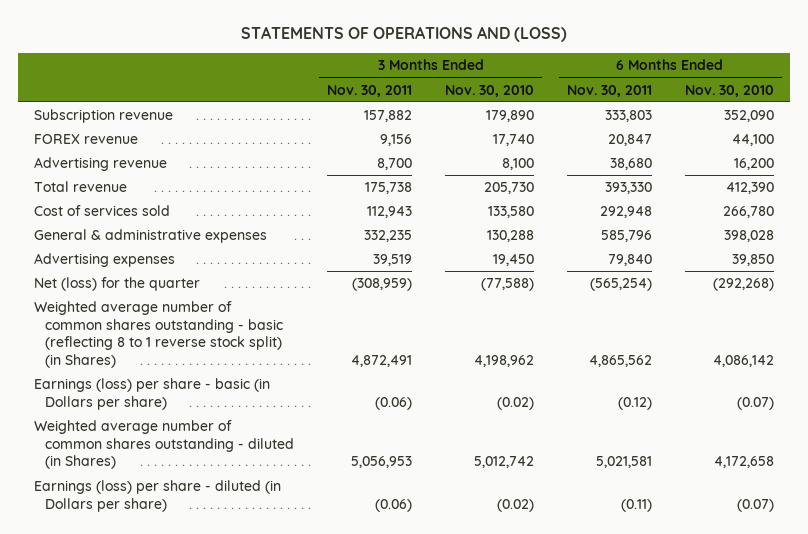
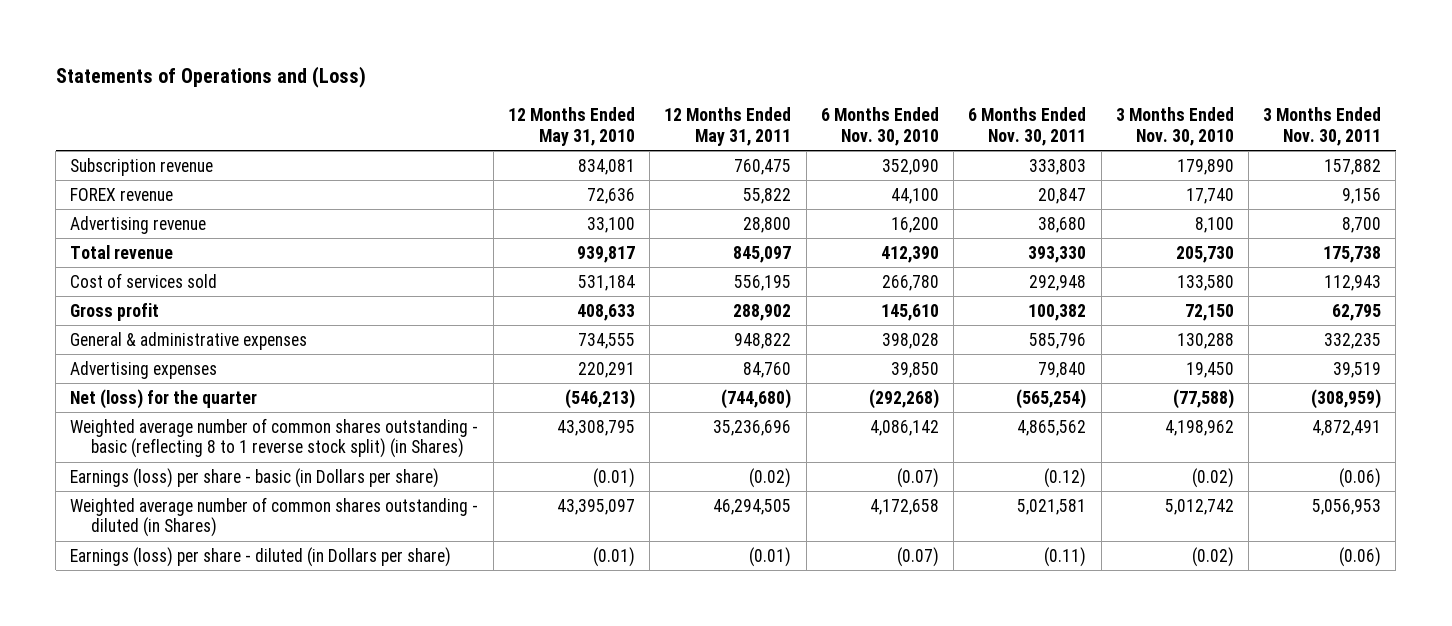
[240,26,567,43] STATEMENTS OF OPERATIONS AND (LOSS) -> [55,65,366,88] Statements of Operations and (Loss)
none -> [507,107,635,146] 12 Months Ended May 31, 2010
none -> [664,107,792,146] 12 Months Ended May 31, 2011
none -> [70,302,160,321] Gross profit

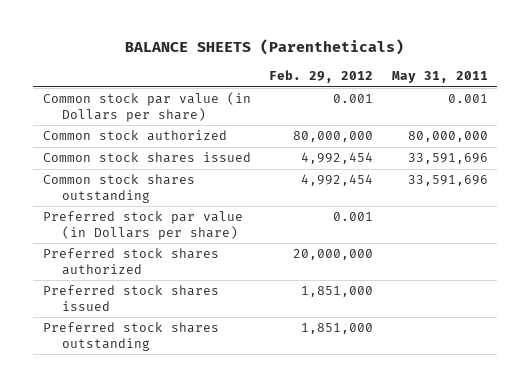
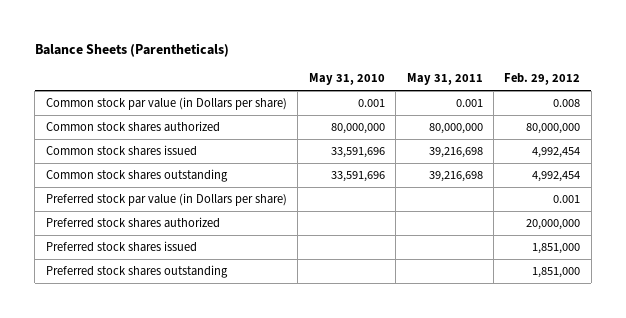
[125,39,405,56] BALANCE SHEETS (Parentheticals) -> [34,42,229,57] Balance Sheets (Parentheticals)
none -> [308,73,385,86] May 31, 2010
[333,94,374,104] 0.001 -> [553,99,581,108] 0.008
[42,130,227,142] Common stock authorized -> [45,121,220,133] Common stock shares authorized
[408,153,489,165] 33,591,696 -> [428,147,483,159] 39,216,698
[408,175,489,187] 33,591,696 -> [428,171,483,183] 39,216,698

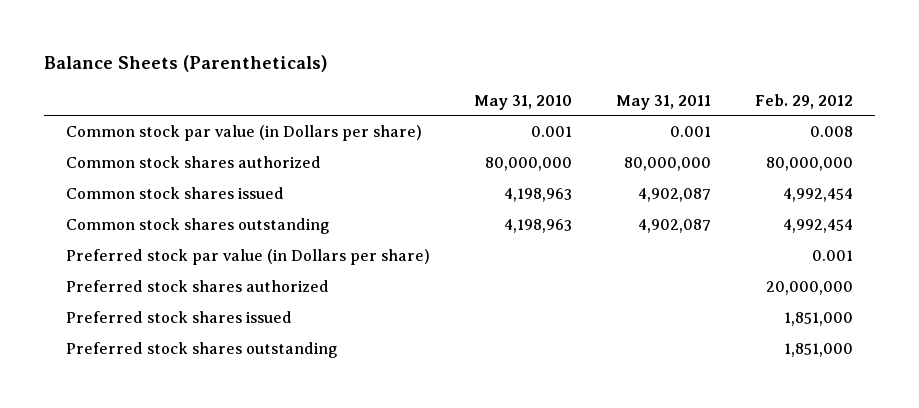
[330,147,385,159] 33,591,696 -> [503,187,572,202] 4,198,963
[428,147,483,159] 39,216,698 -> [638,187,712,202] 4,902,087
[330,171,385,183] 33,591,696 -> [503,218,572,233] 4,198,963
[428,171,483,183] 39,216,698 -> [638,218,712,233] 4,902,087

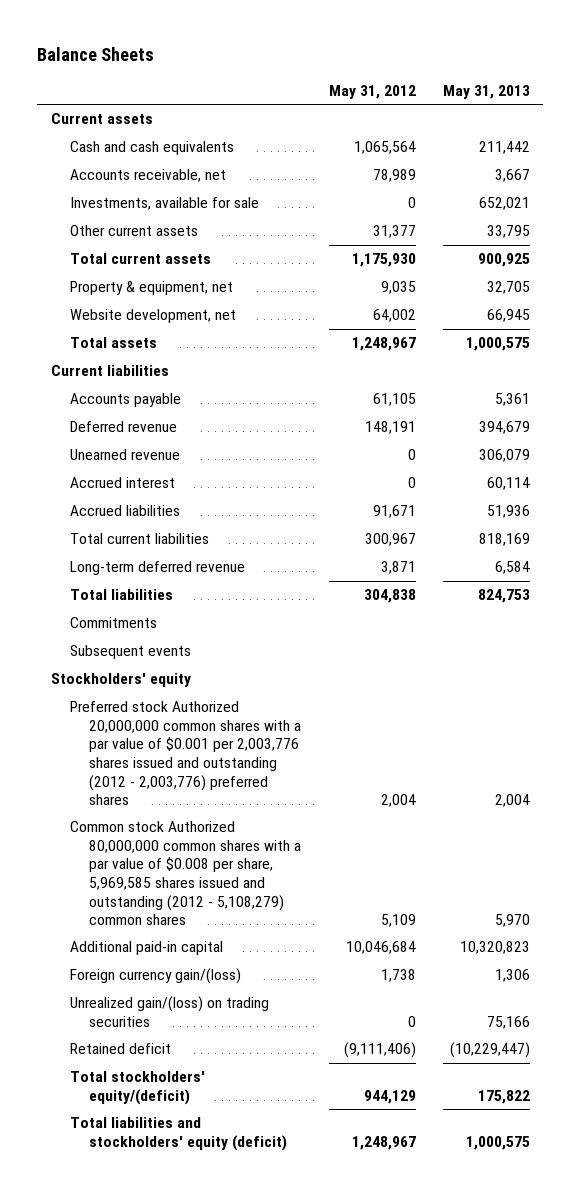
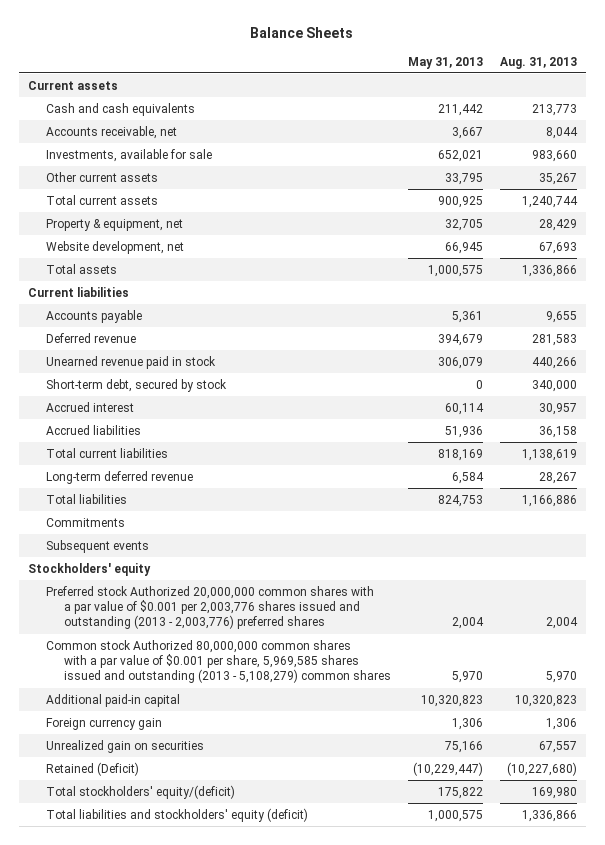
[328,84,416,99] May 31, 2012 -> none
none -> [500,56,578,69] Aug. 31, 2013
[70,449,181,461] Unearned revenue -> [45,355,216,369] Unearned revenue paid in stock
none -> [45,378,227,392] Short-term debt, secured by stock
[70,701,302,806] Preferred stock Authorized 20,000,000 common shares with a par value of $0.001 per 2,003,776 shares issued and outstanding (2012 - 2,003,776) preferred shares -> [45,585,374,630] Preferred stock Authorized 20,000,000 common shares with a par value of $0.001 per 2,003,776 shares issued and outstanding (2013 - 2,003,776) preferred shares
[70,821,302,926] Common stock Authorized 80,000,000 common shares with a par value of $0.008 per share, 5,969,585 shares issued and outstanding (2012 - 5,108,279) common shares -> [45,639,391,684] Common stock Authorized 80,000,000 common shares with a par value of $0.001 per share, 5,969,585 shares issued and outstanding (2013 - 5,108,279) common shares
[70,968,242,985] Foreign currency gain/(loss) -> [45,717,162,730] Foreign currency gain
[70,996,270,1027] Unrealized gain/(loss) on trading securities -> [45,739,204,753] Unrealized gain on securities
[70,1043,172,1055] Retained deficit -> [45,761,139,776] Retained (Deficit)

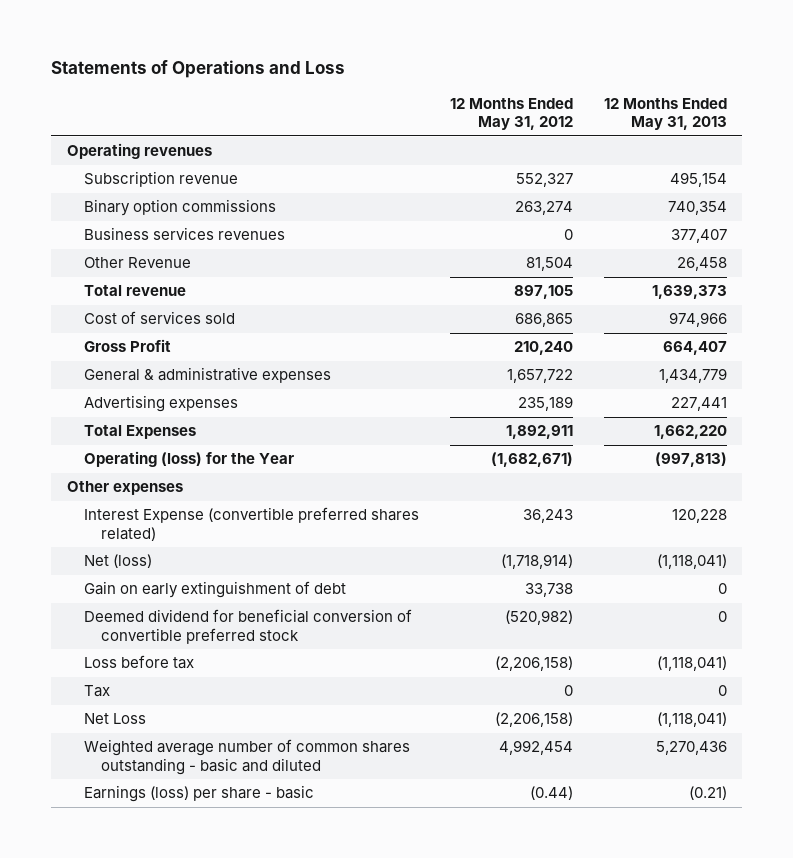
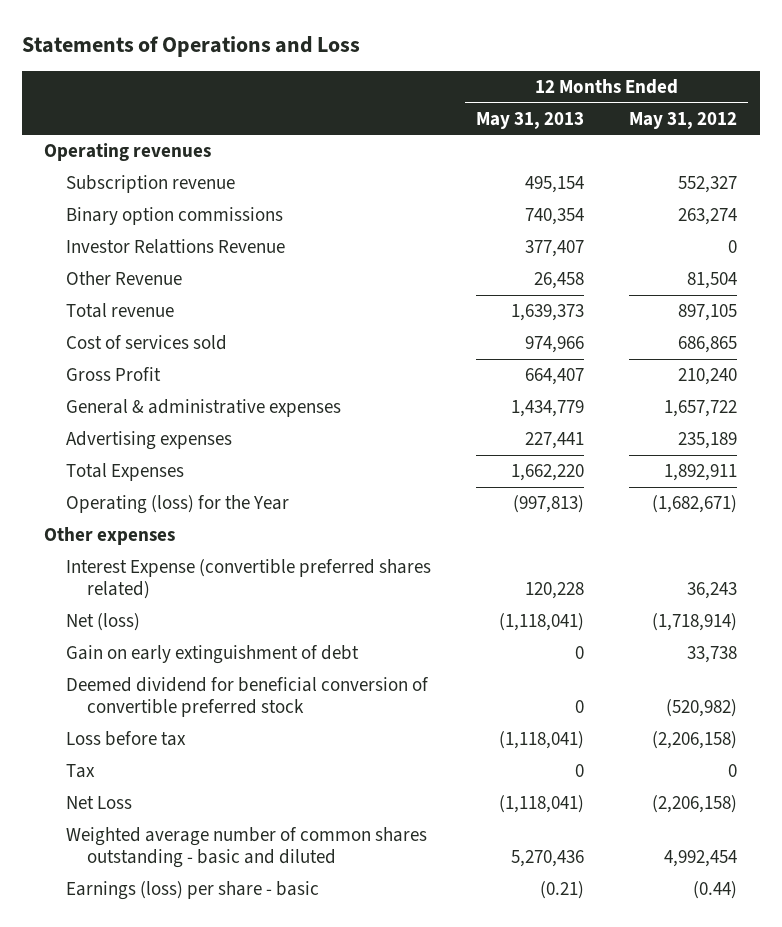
[83,227,285,241] Business services revenues -> [65,239,285,255] Investor Relattions Revenue

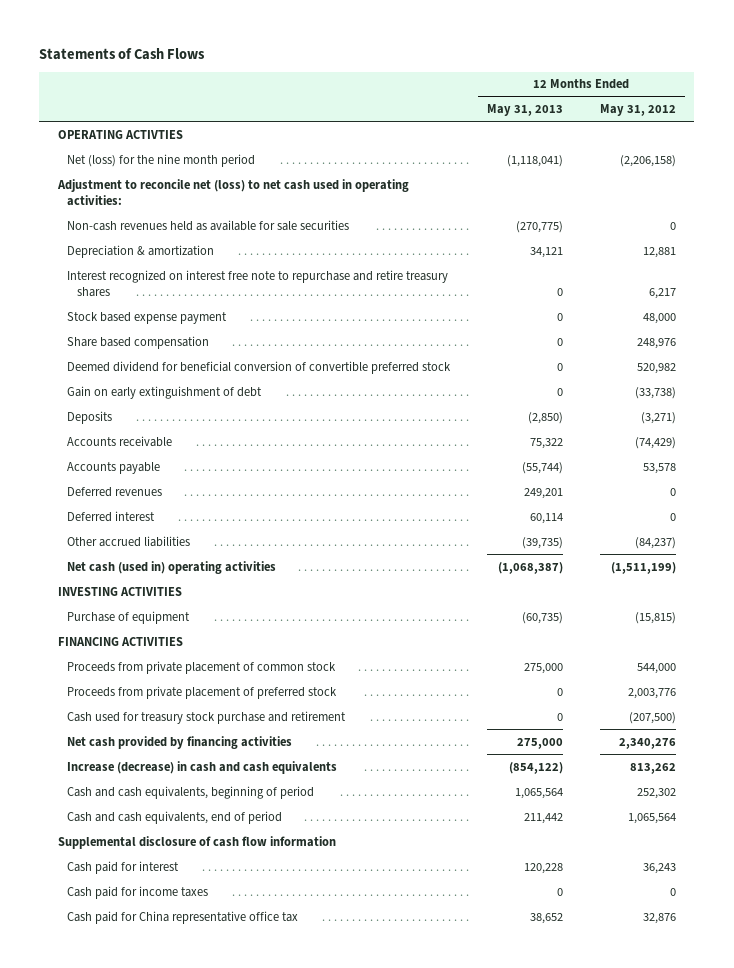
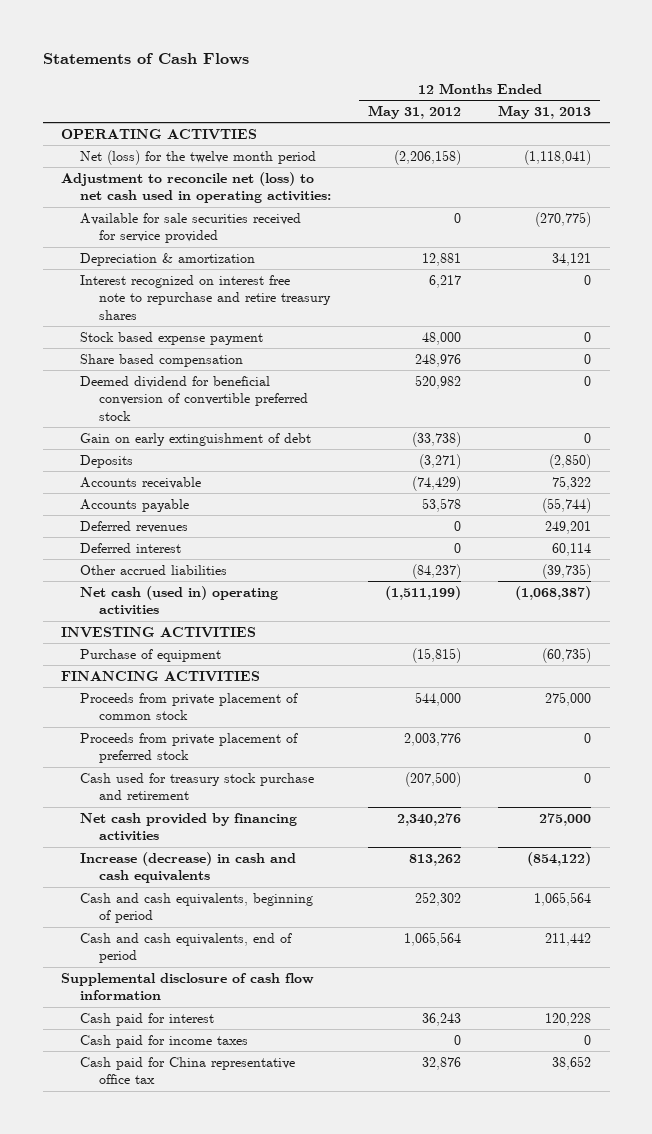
[67,153,256,167] Net (loss) for the nine month period -> [80,149,317,165] Net (loss) for the twelve month period
[67,219,350,231] Non-cash revenues held as available for sale securities -> [80,212,302,244] Available for sale securities received for service provided

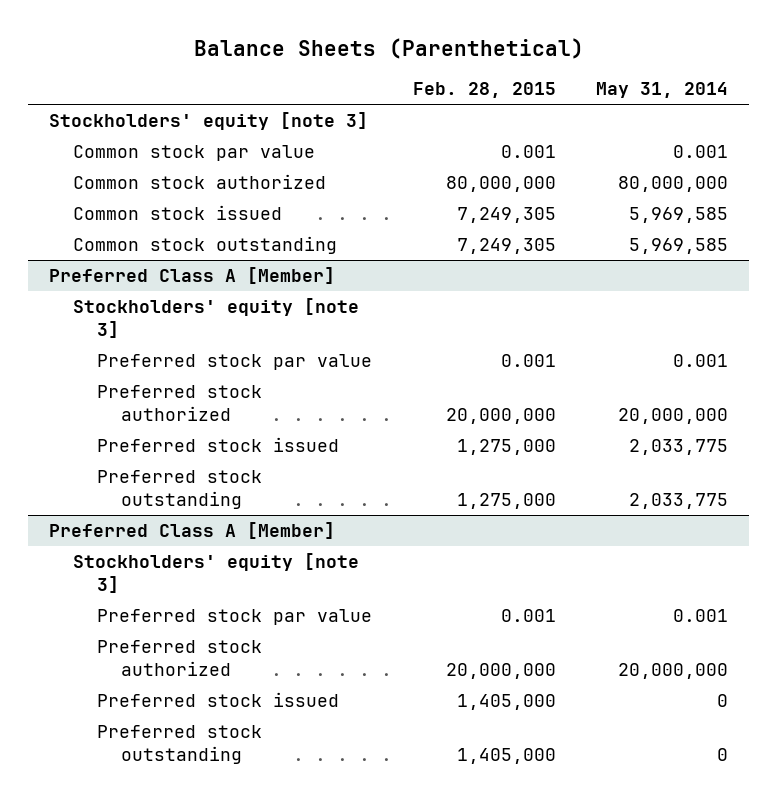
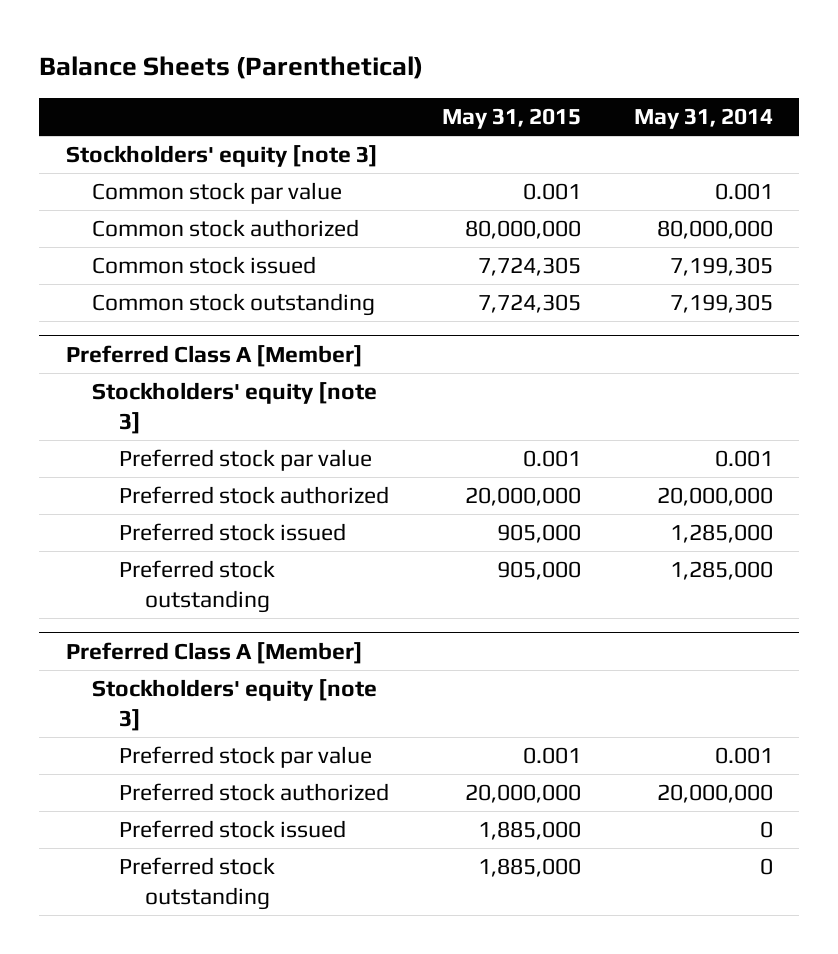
[412,82,556,99] Feb. 28, 2015 -> none
none -> [441,108,581,130] May 31, 2015
[629,206,729,223] 5,969,585 -> [669,257,773,277] 7,199,305
[629,237,729,254] 5,969,585 -> [669,294,773,314] 7,199,305
[629,438,729,455] 2,033,775 -> [669,524,773,544] 1,285,000
[629,492,729,509] 2,033,775 -> [669,561,773,581] 1,285,000

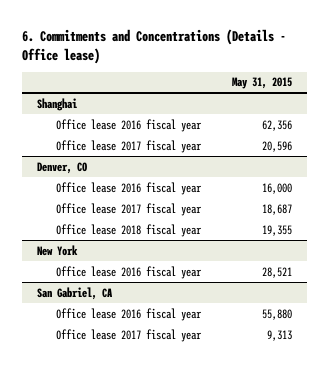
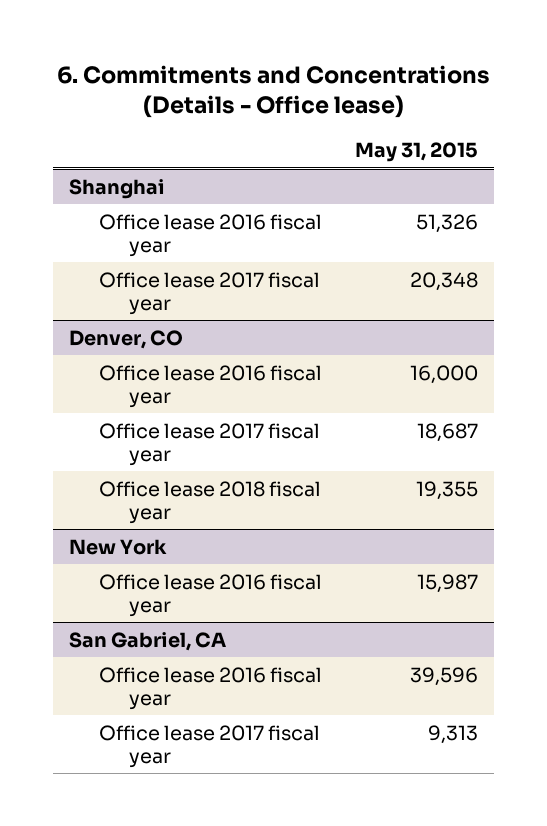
[261,119,292,131] 62,356 -> [415,213,478,233] 51,326
[261,140,292,152] 20,596 -> [409,271,478,291] 20,348
[261,266,292,278] 28,521 -> [416,573,478,593] 15,987
[261,308,292,320] 55,880 -> [409,666,478,686] 39,596

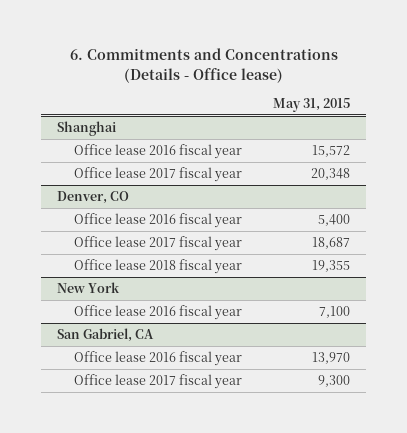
[415,213,478,233] 51,326 -> [312,145,351,158] 15,572
[409,364,478,384] 16,000 -> [318,214,351,227] 5,400
[416,573,478,593] 15,987 -> [319,306,351,319] 7,100
[409,666,478,686] 39,596 -> [312,352,351,365] 13,970
[427,724,478,744] 9,313 -> [318,375,351,388] 9,300

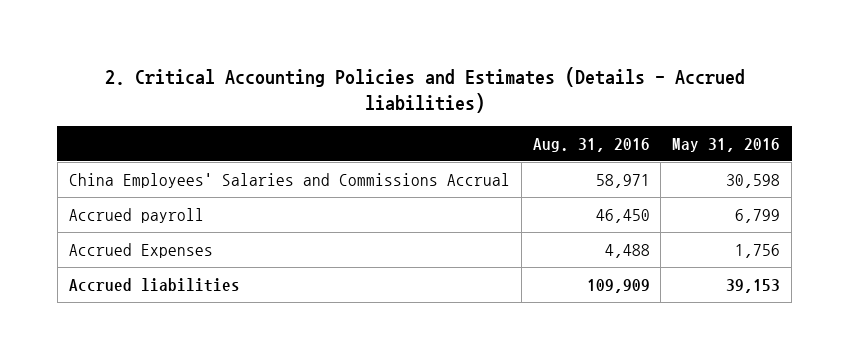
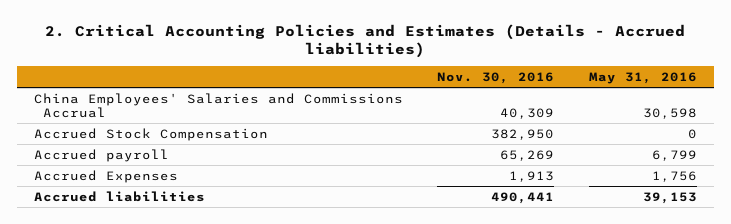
[532,137,650,152] Aug. 31, 2016 -> none
none -> [437,72,555,85] Nov. 30, 2016
none -> [34,127,269,141] Accrued Stock Compensation

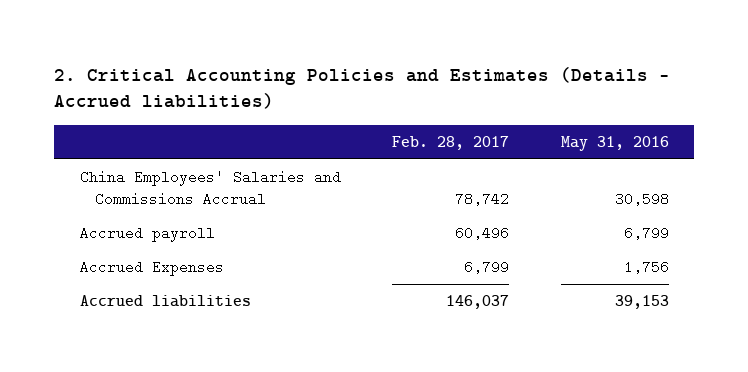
[437,72,555,85] Nov. 30, 2016 -> none
none -> [392,135,510,150] Feb. 28, 2017
[34,127,269,141] Accrued Stock Compensation -> none

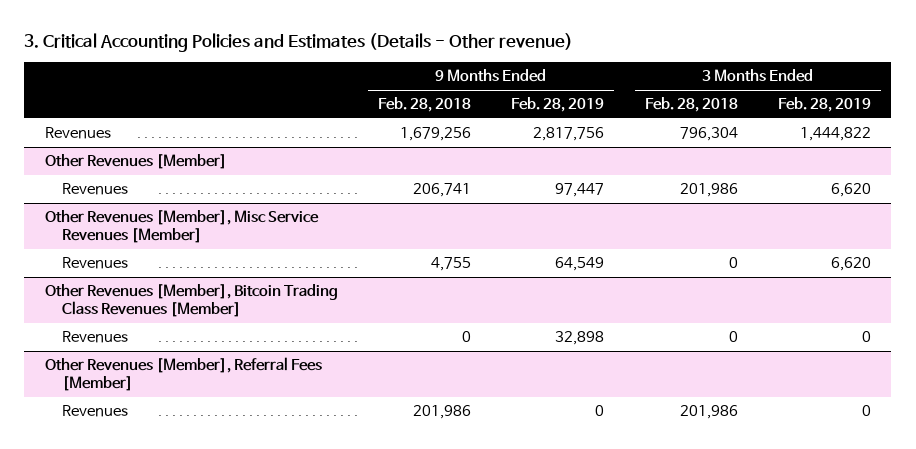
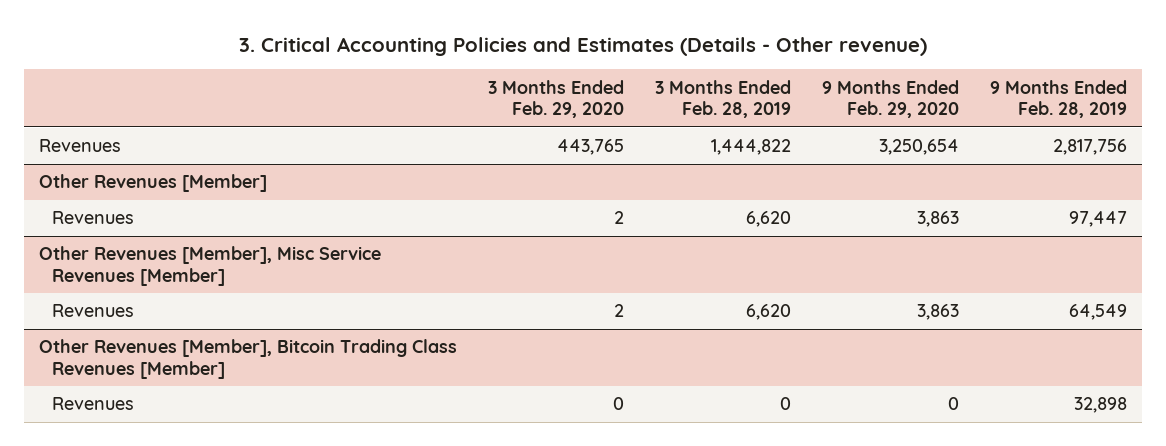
[377,97,471,113] Feb. 28, 2018 -> none
[644,97,738,113] Feb. 28, 2018 -> none
none -> [488,79,625,119] 3 Months Ended Feb. 29, 2020
none -> [821,79,959,119] 9 Months Ended Feb. 29, 2020
[44,357,322,392] Other Revenues [Member], Referral Fees [Member] -> none
[62,405,129,418] Revenues -> none

